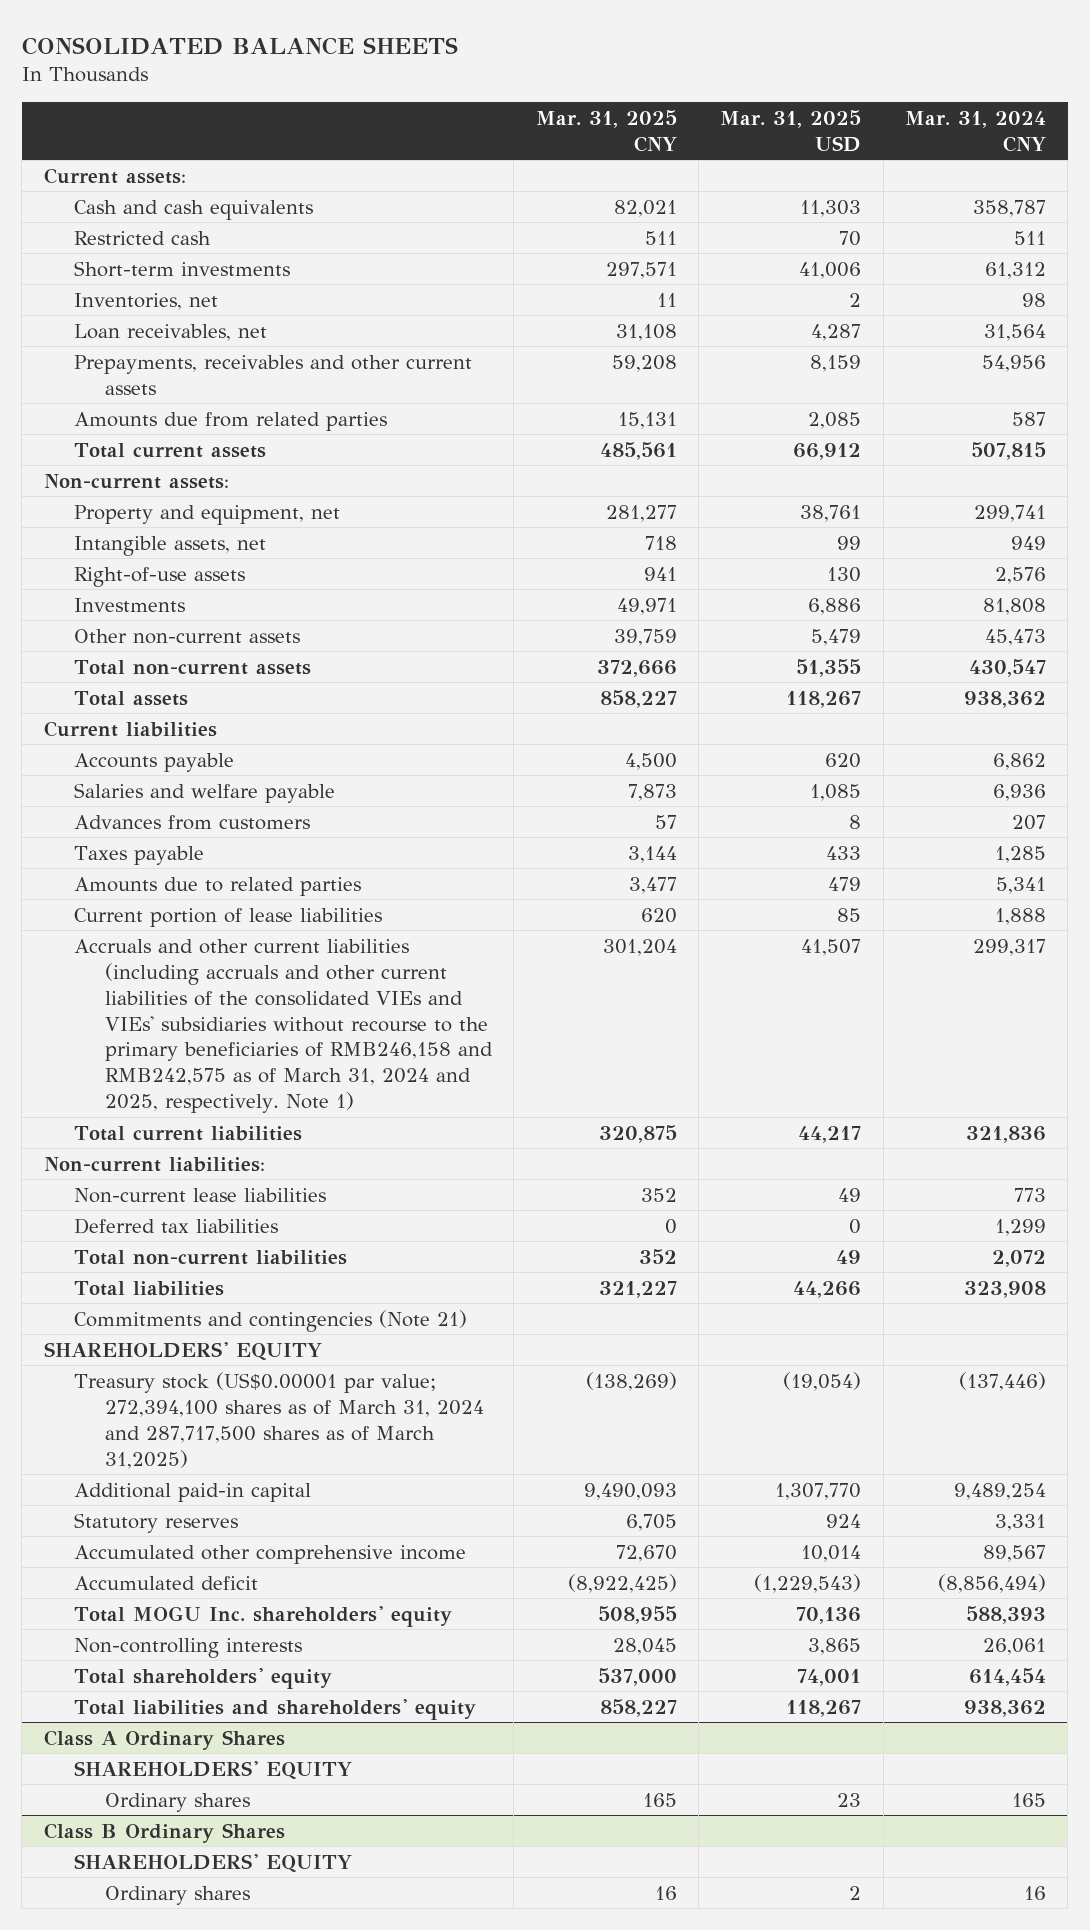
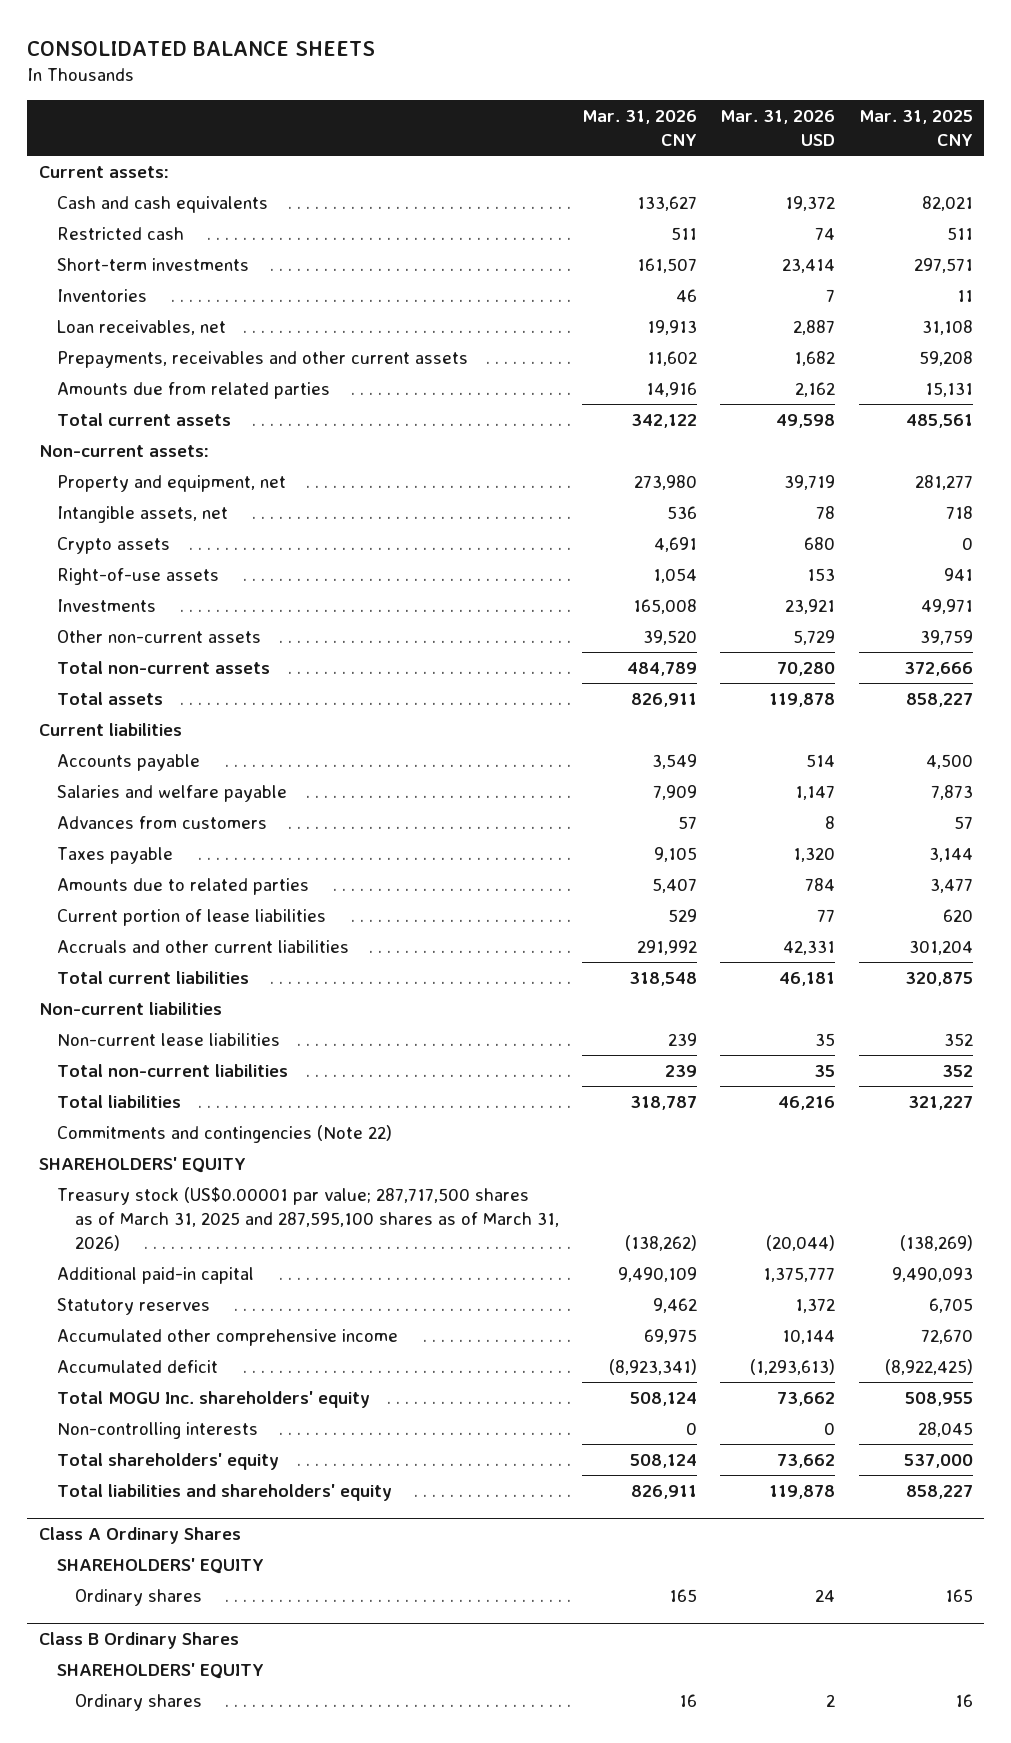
[720,109,862,152] Mar. 31, 2025 USD -> none
[905,110,1047,152] Mar. 31, 2024 CNY -> none
none -> [582,109,698,146] Mar. 31, 2026 CNY
none -> [720,109,836,146] Mar. 31, 2026 USD
[74,292,219,310] Inventories, net -> [56,288,147,302] Inventories
none -> [56,536,170,554] Crypto assets
[74,938,493,1114] Accruals and other current liabilities (including accruals and other current liabilities of the consolidated VIEs and VIEs' subsidiaries without recourse to the primary beneficiaries of RMB246,158 and RMB242,575 as of March 31, 2024 and 2025, respectively. Note 1) -> [56,939,349,953] Accruals and other current liabilities
[43,1156,265,1172] Non-current liabilities: -> [38,1001,222,1015] Non-current liabilities
[74,1217,279,1234] Deferred tax liabilities -> none
[74,1309,468,1332] Commitments and contingencies (Note 21) -> [56,1124,392,1143] Commitments and contingencies (Note 22)
[74,1371,484,1469] Treasury stock (US$0.00001 par value; 272,394,100 shares as of March 31, 2024 and 287,717,500 shares as of March 31,2025) -> [56,1186,560,1252] Treasury stock (US$0.00001 par value; 287,717,500 shares as of March 31, 2025 and 287,595,100 shares as of March 31, 2026)

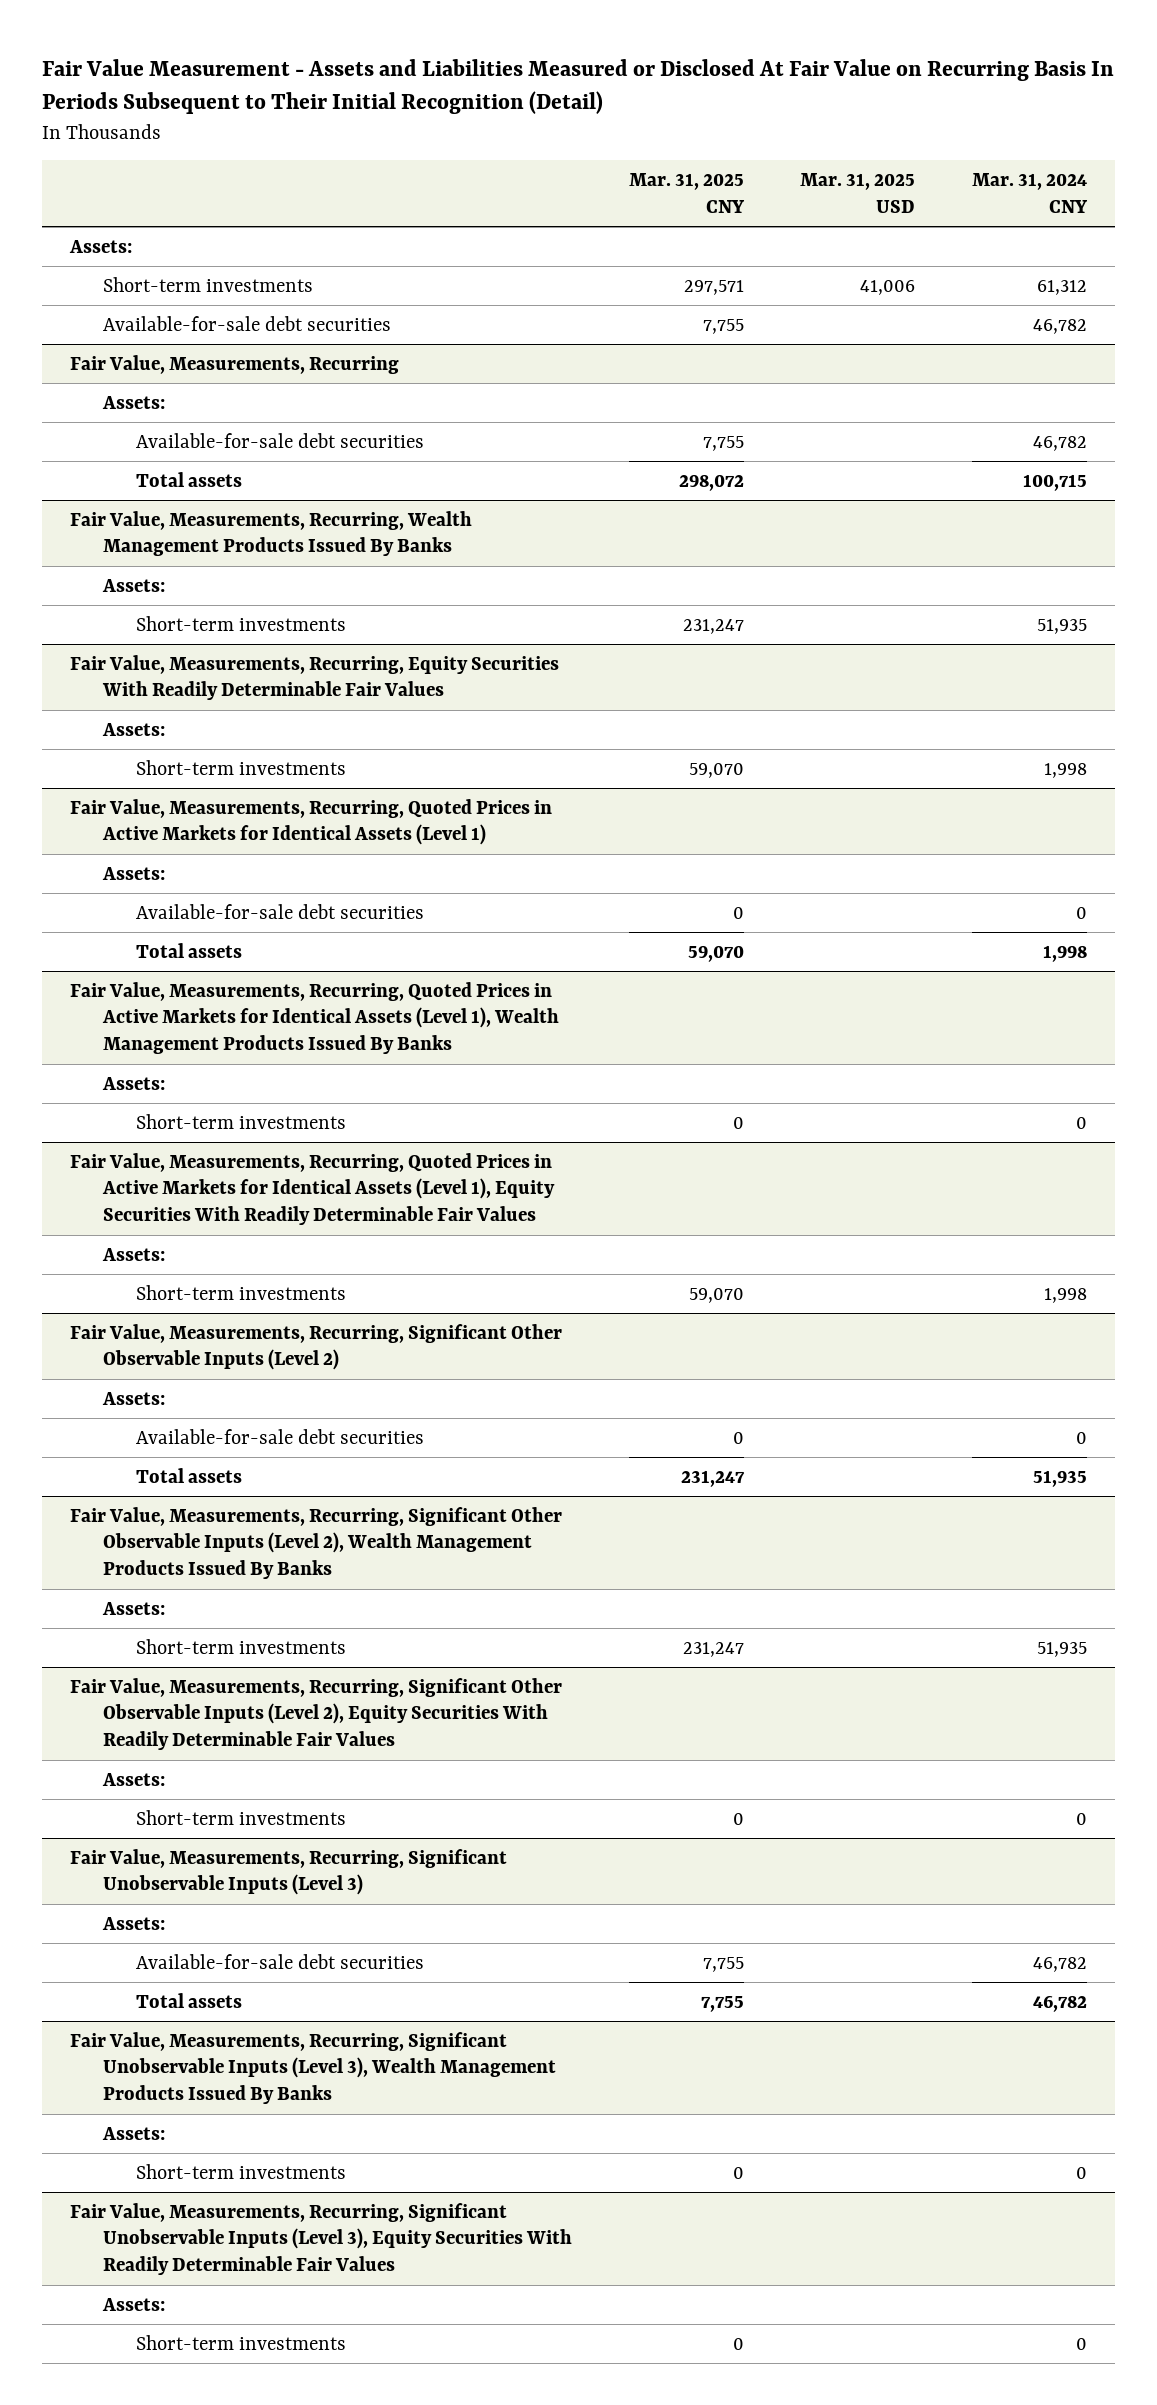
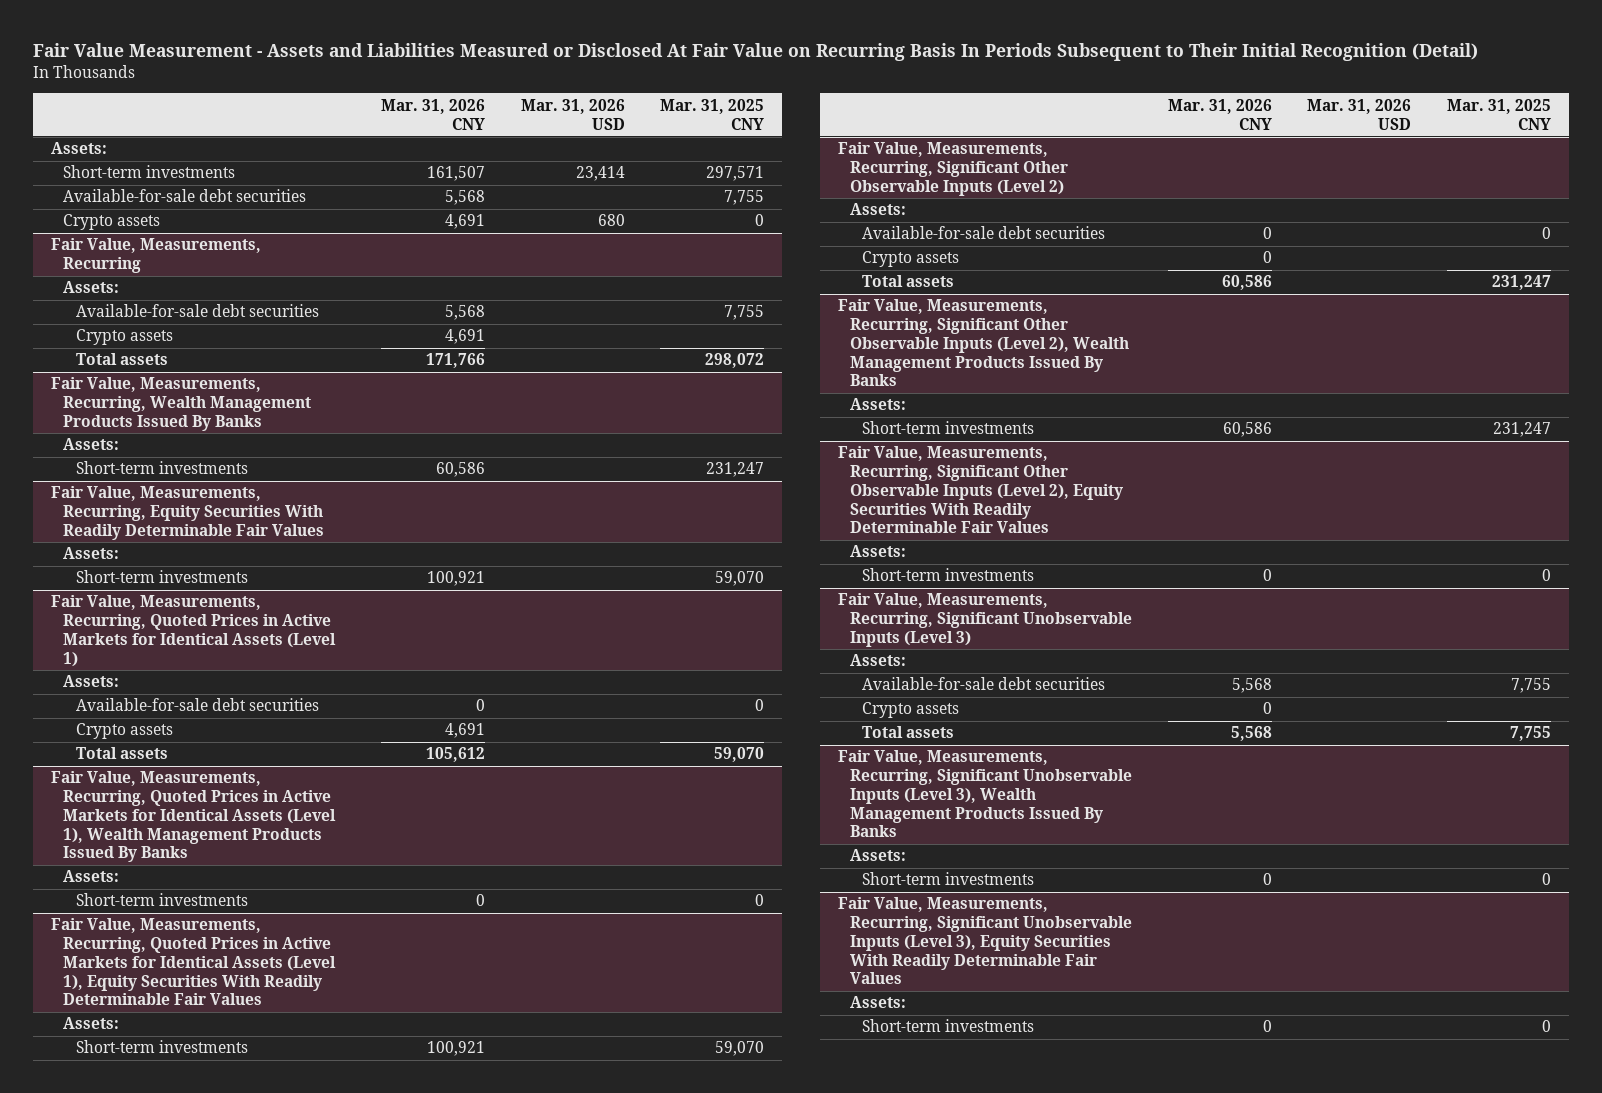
[800,173,916,213] Mar. 31, 2025 USD -> none
[971,173,1088,213] Mar. 31, 2024 CNY -> none
none -> [381,98,486,130] Mar. 31, 2026 CNY
none -> [520,98,625,130] Mar. 31, 2026 USD
none -> [63,214,161,231] Crypto assets
none -> [75,329,173,346] Crypto assets
none -> [75,723,173,740] Crypto assets
none -> [862,251,960,268] Crypto assets
none -> [862,702,960,719] Crypto assets

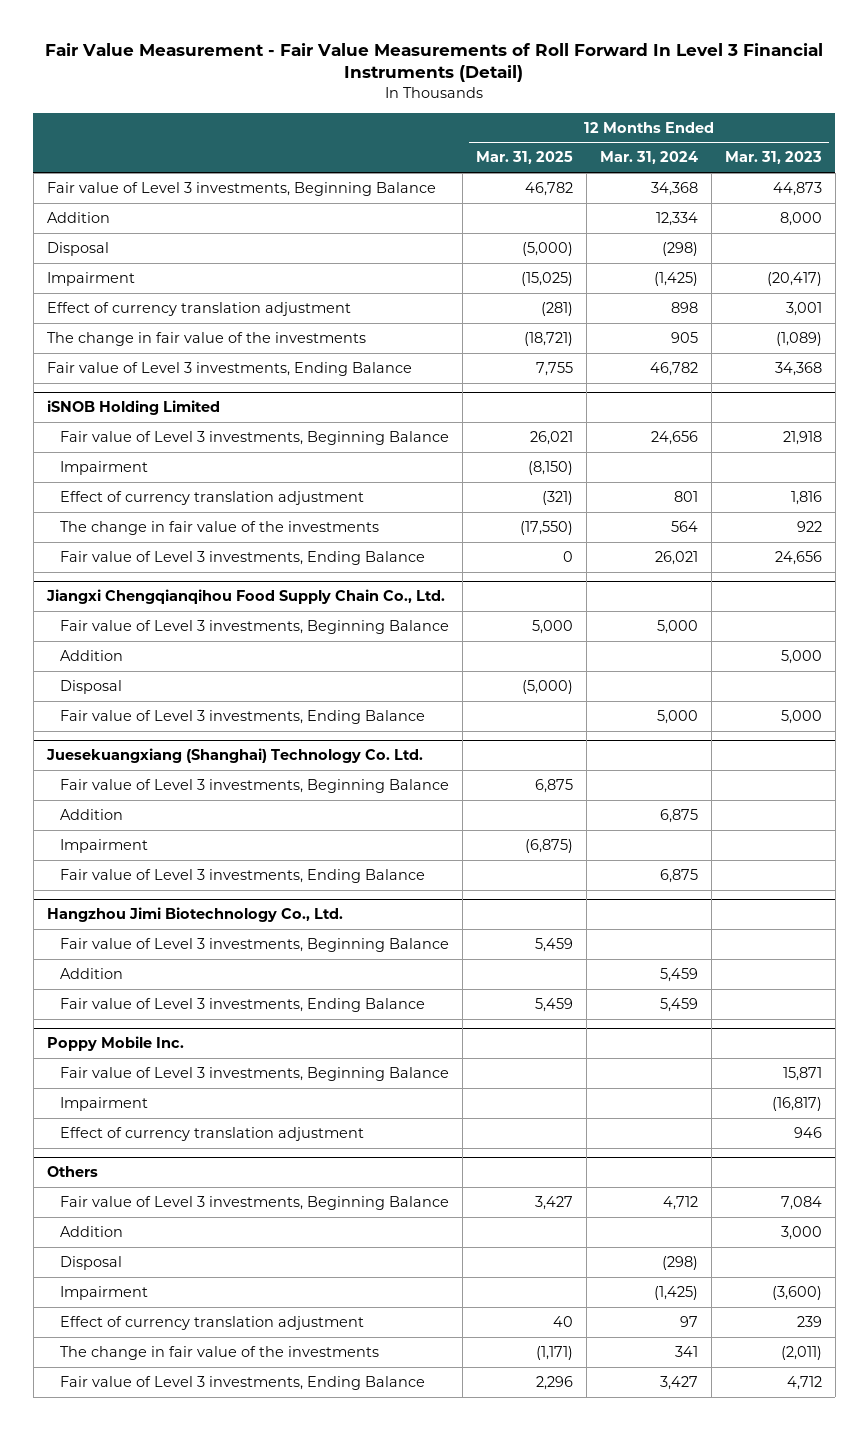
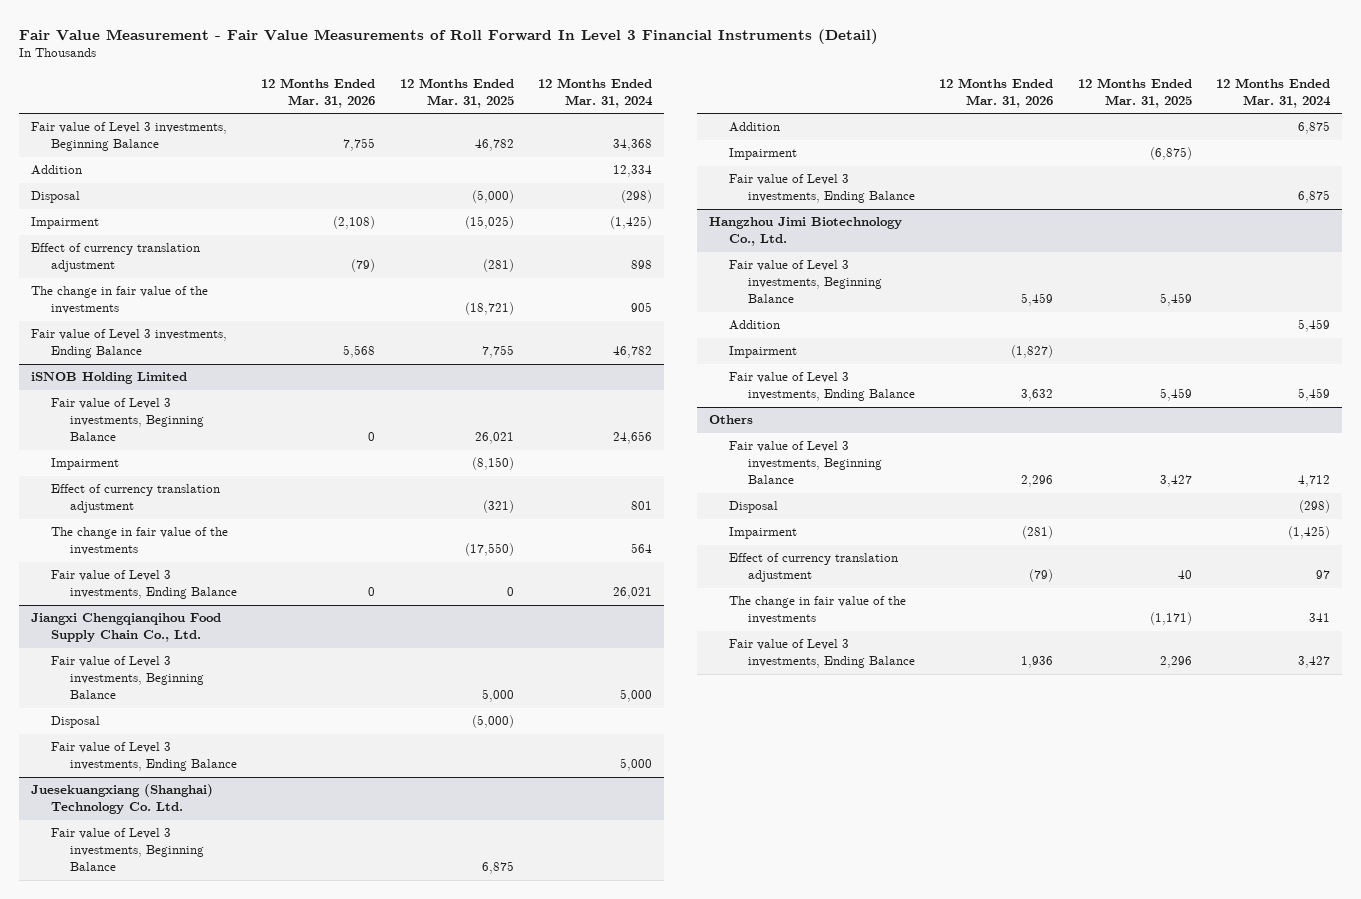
[724,151,822,165] Mar. 31, 2023 -> none
none -> [261,77,376,108] 12 Months Ended Mar. 31, 2026
[60,649,124,661] Addition -> none
[46,1036,184,1052] Poppy Mobile Inc. -> none
[60,1066,450,1081] Fair value of Level 3 investments, Beginning Balance -> none
[60,1126,365,1141] Effect of currency translation adjustment -> none
[60,997,426,1012] Fair value of Level 3 investments, Ending Balance -> [728,372,916,402] Fair value of Level 3 investments, Ending Balance
[60,1225,124,1237] Addition -> none

